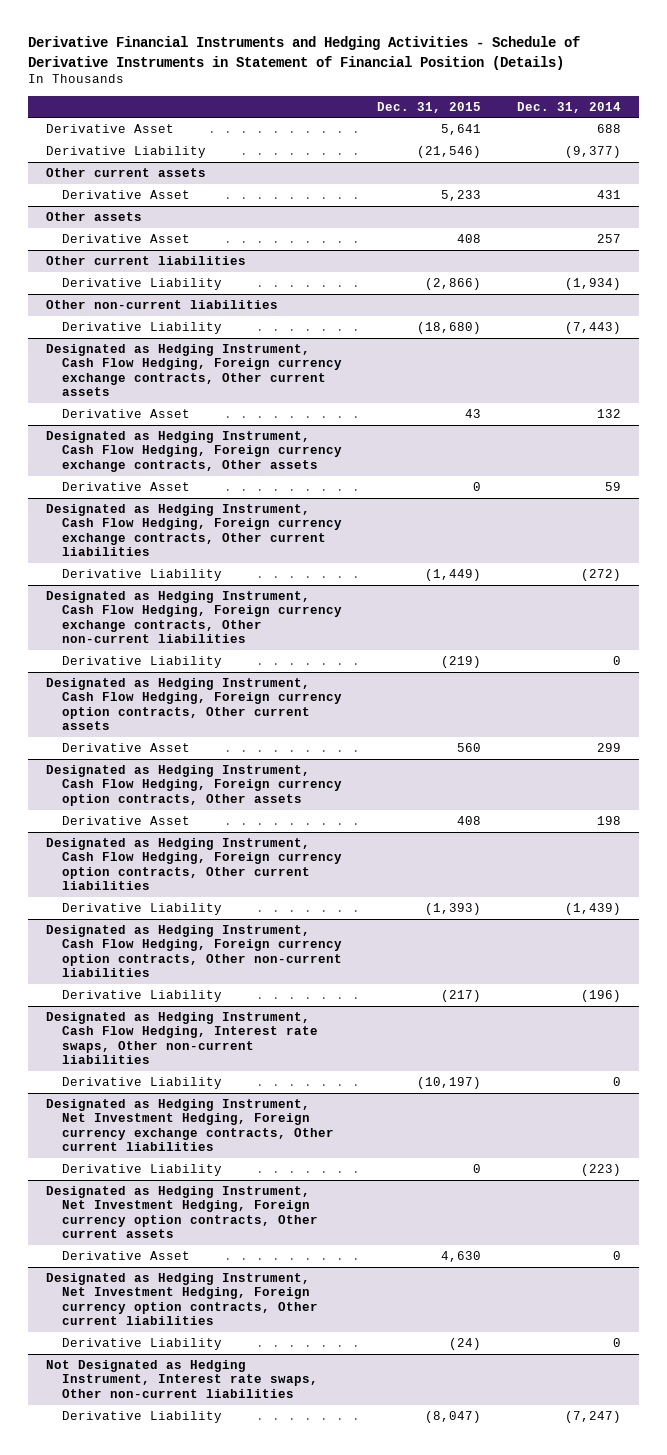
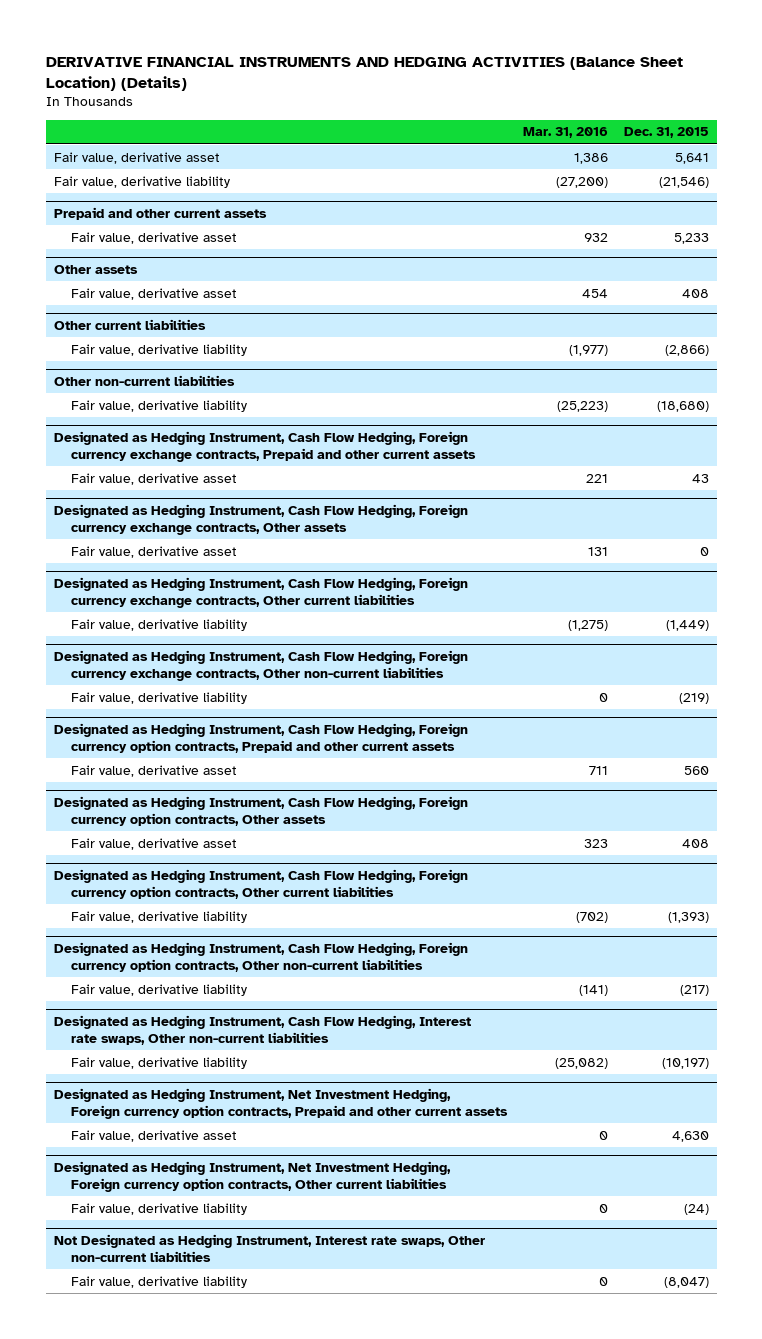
[28,36,581,70] Derivative Financial Instruments and Hedging Activities - Schedule of Derivative Instruments in Statement of Financial Position (Details) -> [45,56,683,91] DERIVATIVE FINANCIAL INSTRUMENTS AND HEDGING ACTIVITIES (Balance Sheet Location) (Details)
[517,101,622,113] Dec. 31, 2014 -> none
none -> [523,127,609,139] Mar. 31, 2016
[46,123,175,133] Derivative Asset -> [53,151,220,164] Fair value, derivative asset
[46,145,207,158] Derivative Liability -> [53,175,230,188] Fair value, derivative liability
[46,167,207,177] Other current assets -> [53,207,267,221] Prepaid and other current assets
[61,189,190,199] Derivative Asset -> [71,231,238,244] Fair value, derivative asset
[61,233,190,243] Derivative Asset -> [71,287,238,300] Fair value, derivative asset
[61,277,222,290] Derivative Liability -> [71,343,248,356] Fair value, derivative liability
[61,321,222,334] Derivative Liability -> [71,399,248,412] Fair value, derivative liability
[46,343,342,397] Designated as Hedging Instrument, Cash Flow Hedging, Foreign currency exchange contracts, Other current assets -> [53,431,477,462] Designated as Hedging Instrument, Cash Flow Hedging, Foreign currency exchange contracts, Prepaid and other current assets
[61,408,190,418] Derivative Asset -> [71,472,238,485] Fair value, derivative asset
[61,481,190,491] Derivative Asset -> [71,545,238,558] Fair value, derivative asset
[61,568,222,581] Derivative Liability -> [71,618,248,631] Fair value, derivative liability
[61,655,222,668] Derivative Liability -> [71,691,248,704] Fair value, derivative liability
[46,677,342,731] Designated as Hedging Instrument, Cash Flow Hedging, Foreign currency option contracts, Other current assets -> [53,723,468,753] Designated as Hedging Instrument, Cash Flow Hedging, Foreign currency option contracts, Prepaid and other current assets
[61,742,190,752] Derivative Asset -> [71,764,238,777] Fair value, derivative asset
[61,815,190,825] Derivative Asset -> [71,837,238,850] Fair value, derivative asset
[61,902,222,915] Derivative Liability -> [71,910,248,923] Fair value, derivative liability
[61,989,222,1002] Derivative Liability -> [71,983,248,996] Fair value, derivative liability
[46,1098,334,1152] Designated as Hedging Instrument, Net Investment Hedging, Foreign currency exchange contracts, Other current liabilities -> none
[61,1163,222,1176] Derivative Liability -> none
[61,1076,222,1089] Derivative Liability -> [71,1056,248,1069] Fair value, derivative liability
[46,1185,318,1239] Designated as Hedging Instrument, Net Investment Hedging, Foreign currency option contracts, Other current assets -> [53,1088,509,1119] Designated as Hedging Instrument, Net Investment Hedging, Foreign currency option contracts, Prepaid and other current assets
[61,1250,190,1260] Derivative Asset -> [71,1129,238,1142] Fair value, derivative asset
[61,1337,222,1350] Derivative Liability -> [71,1202,248,1215] Fair value, derivative liability
[61,1410,222,1423] Derivative Liability -> [71,1275,248,1288] Fair value, derivative liability

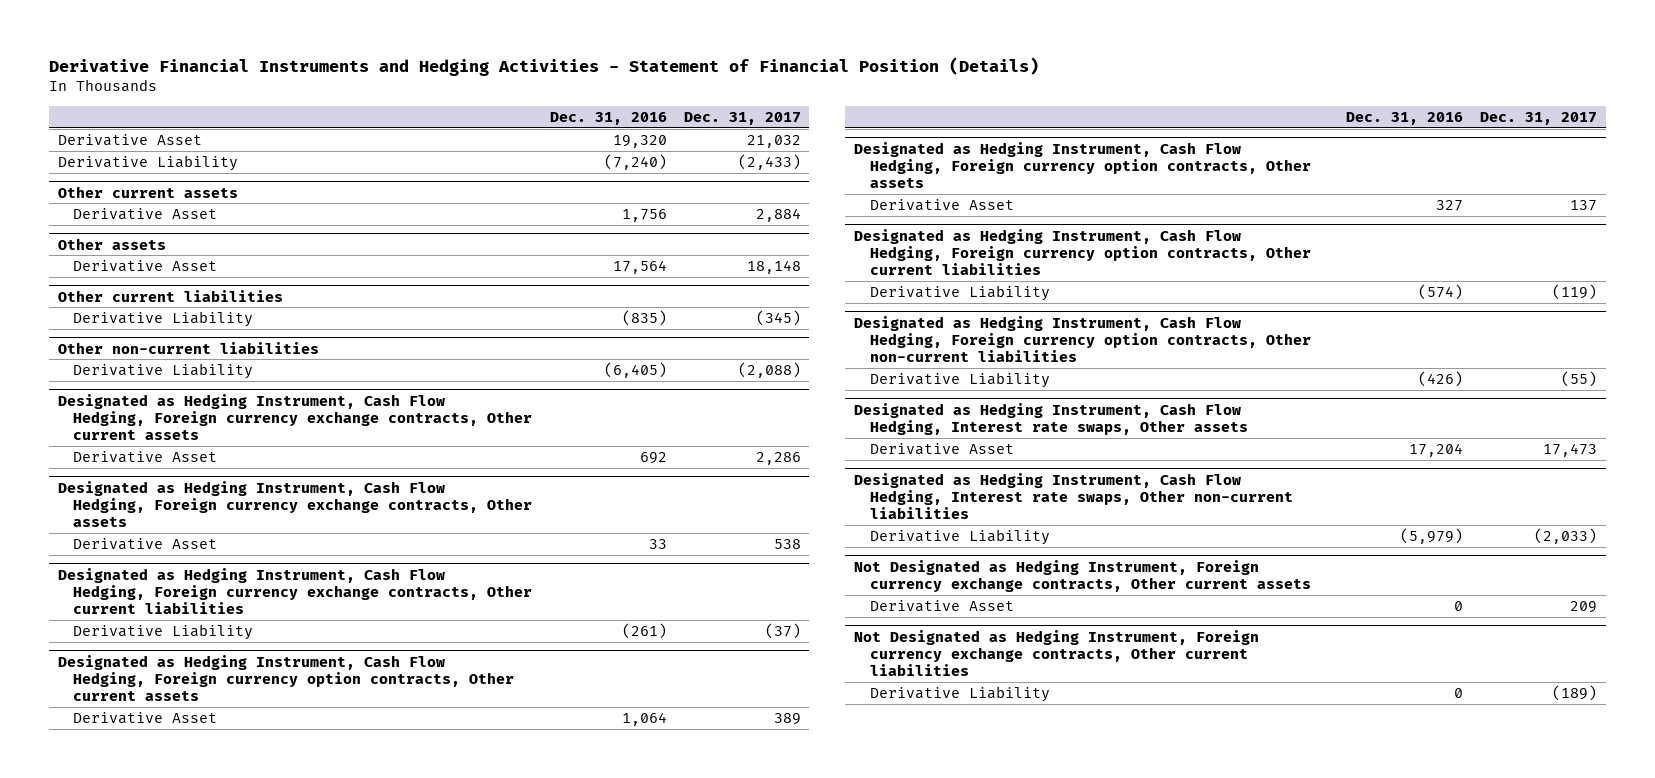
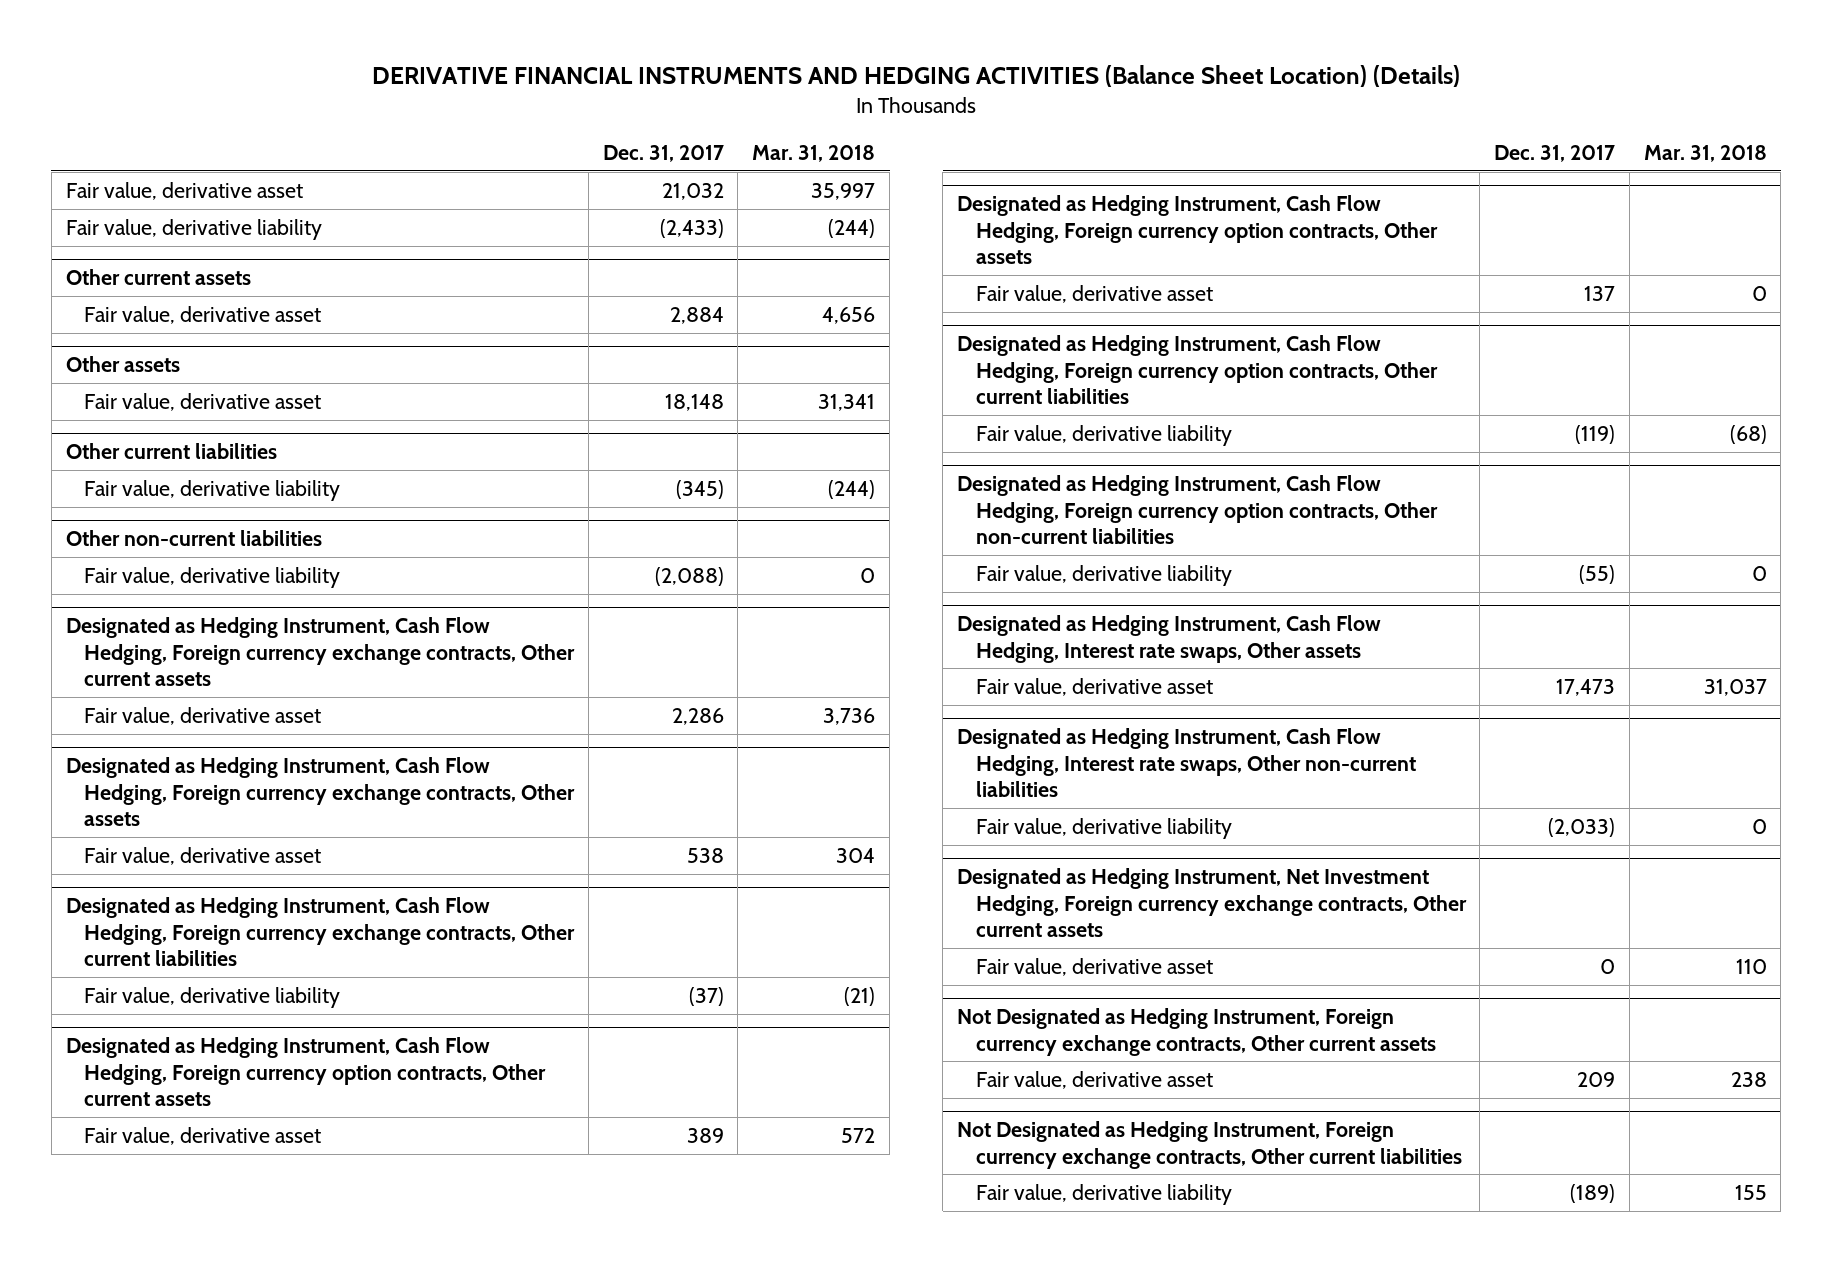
[49,56,1040,76] Derivative Financial Instruments and Hedging Activities - Statement of Financial Position (Details) -> [372,65,1461,88] DERIVATIVE FINANCIAL INSTRUMENTS AND HEDGING ACTIVITIES (Balance Sheet Location) (Details)
[549,111,667,125] Dec. 31, 2016 -> none
none -> [752,145,876,163] Mar. 31, 2018
[57,134,202,147] Derivative Asset -> [65,181,303,200] Fair value, derivative asset
[57,155,238,172] Derivative Liability -> [65,218,322,240] Fair value, derivative liability
[73,208,218,221] Derivative Asset -> [84,305,322,324] Fair value, derivative asset
[73,260,218,273] Derivative Asset -> [84,392,322,411] Fair value, derivative asset
[73,311,254,328] Derivative Liability -> [84,479,341,501] Fair value, derivative liability
[73,363,254,380] Derivative Liability -> [84,566,341,588] Fair value, derivative liability
[73,451,218,464] Derivative Asset -> [84,706,322,725] Fair value, derivative asset
[73,538,218,551] Derivative Asset -> [84,846,322,865] Fair value, derivative asset
[73,624,254,641] Derivative Liability -> [84,986,341,1008] Fair value, derivative liability
[73,712,218,725] Derivative Asset -> [84,1126,322,1145] Fair value, derivative asset
[869,199,1014,212] Derivative Asset -> [975,284,1213,303] Fair value, derivative asset
[869,285,1050,302] Derivative Liability -> [975,424,1232,446] Fair value, derivative liability
[869,372,1050,389] Derivative Liability -> [975,564,1232,586] Fair value, derivative liability
[869,443,1014,456] Derivative Asset -> [975,677,1213,696] Fair value, derivative asset
[869,529,1050,546] Derivative Liability -> [975,817,1232,839] Fair value, derivative liability
none -> [957,868,1467,938] Designated as Hedging Instrument, Net Investment Hedging, Foreign currency exchange contracts, Other current assets
none -> [975,957,1213,976] Fair value, derivative asset
[869,600,1014,613] Derivative Asset -> [975,1070,1213,1089] Fair value, derivative asset
[869,686,1050,703] Derivative Liability -> [975,1183,1232,1205] Fair value, derivative liability

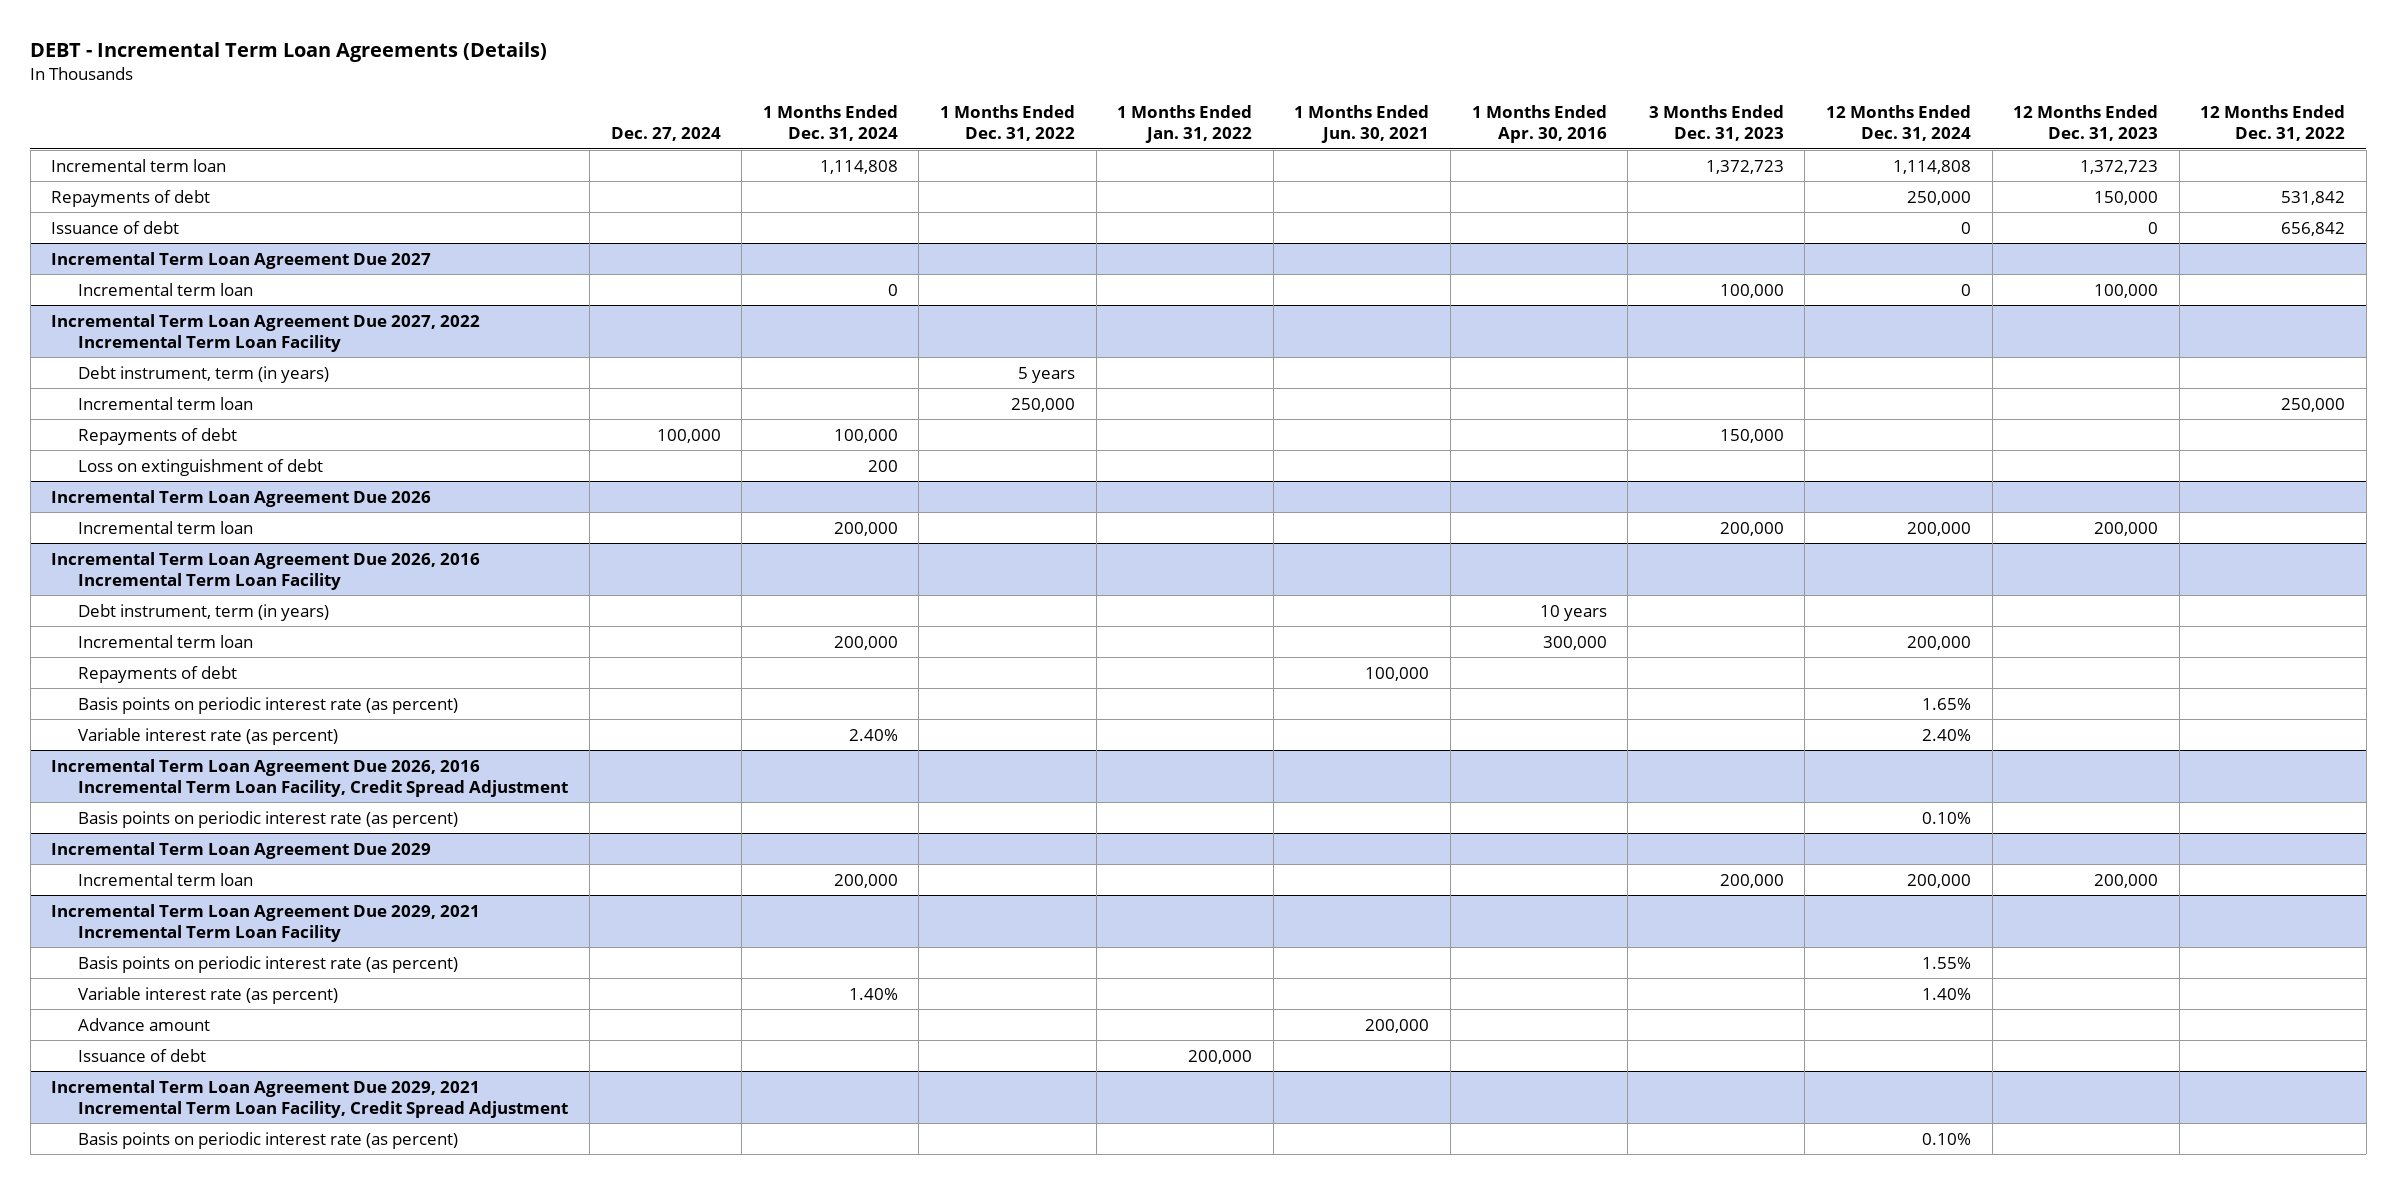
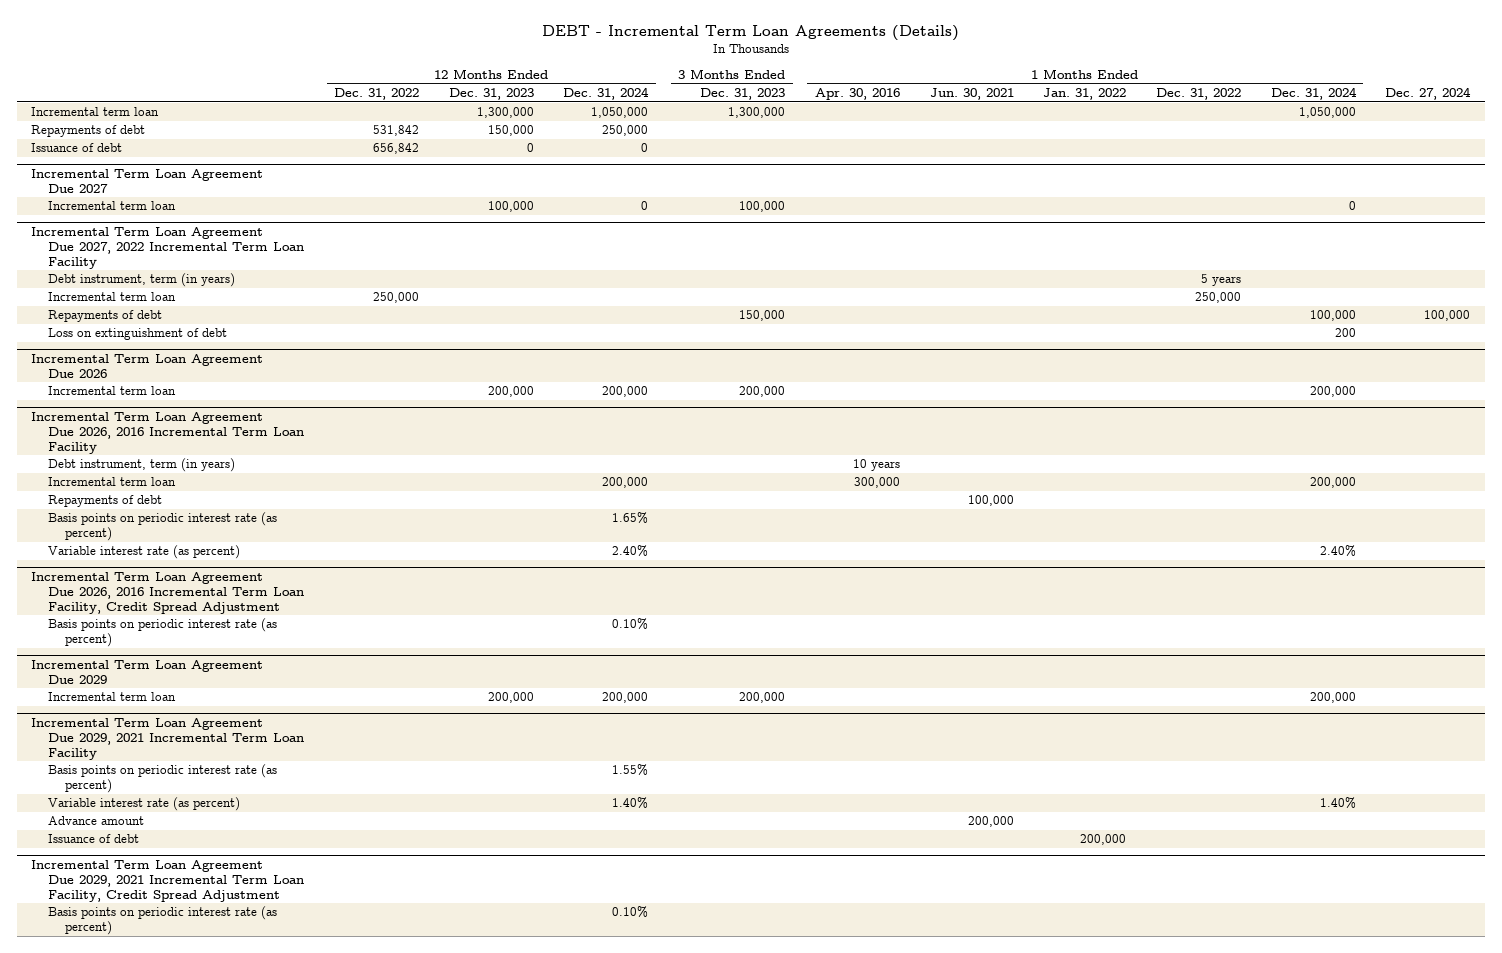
[819,159,898,174] 1,114,808 -> [1298,107,1356,119] 1,050,000
[1705,159,1784,174] 1,372,723 -> [728,107,786,119] 1,300,000
[1892,159,1971,174] 1,114,808 -> [591,107,649,119] 1,050,000
[2080,159,2159,174] 1,372,723 -> [476,107,534,119] 1,300,000

